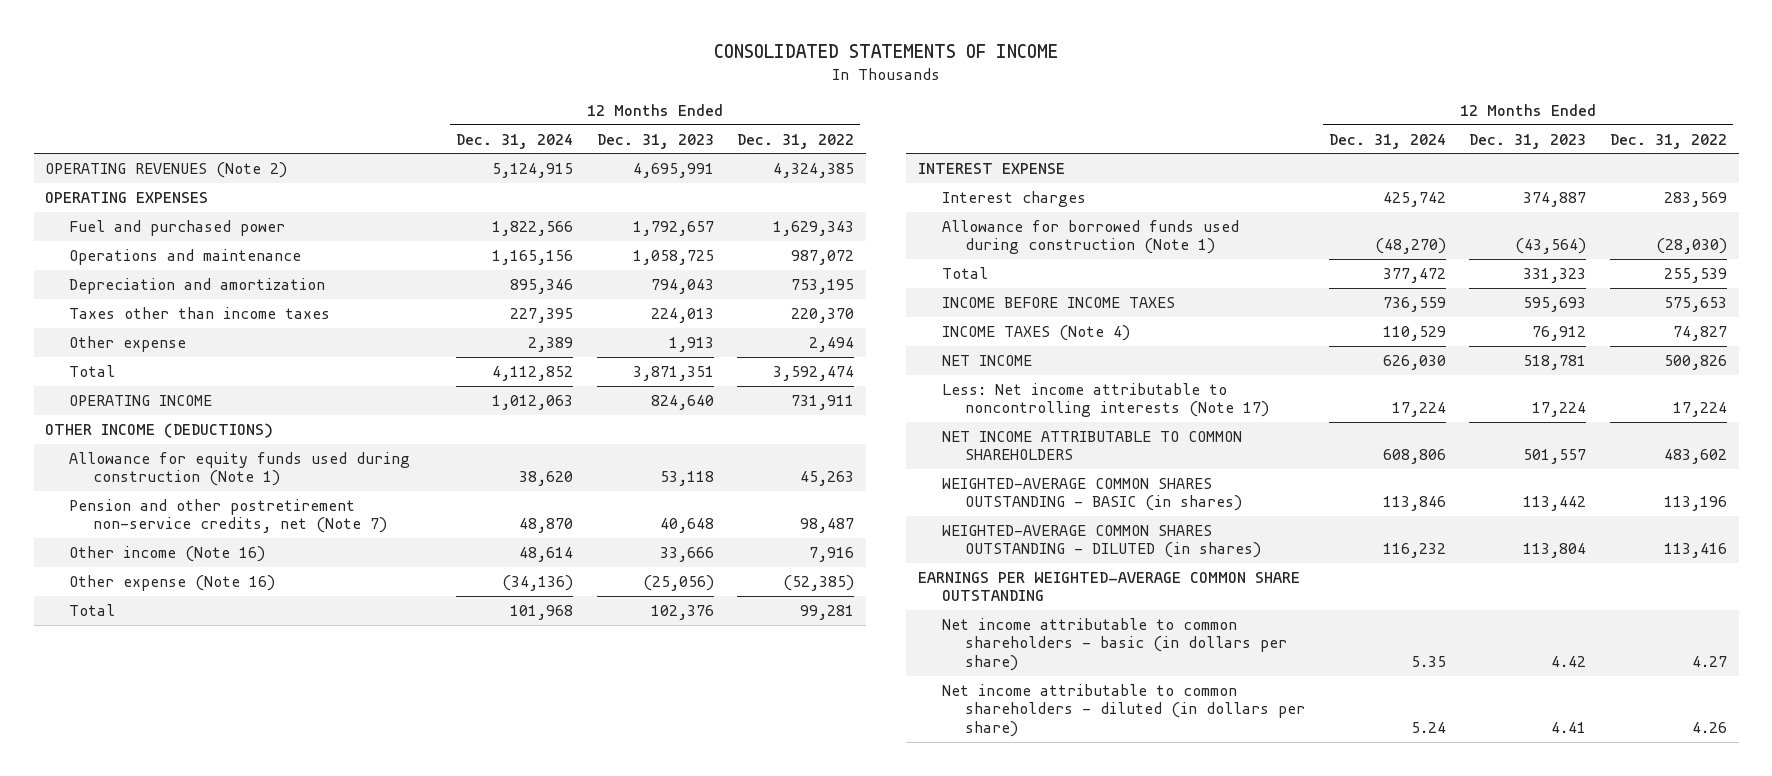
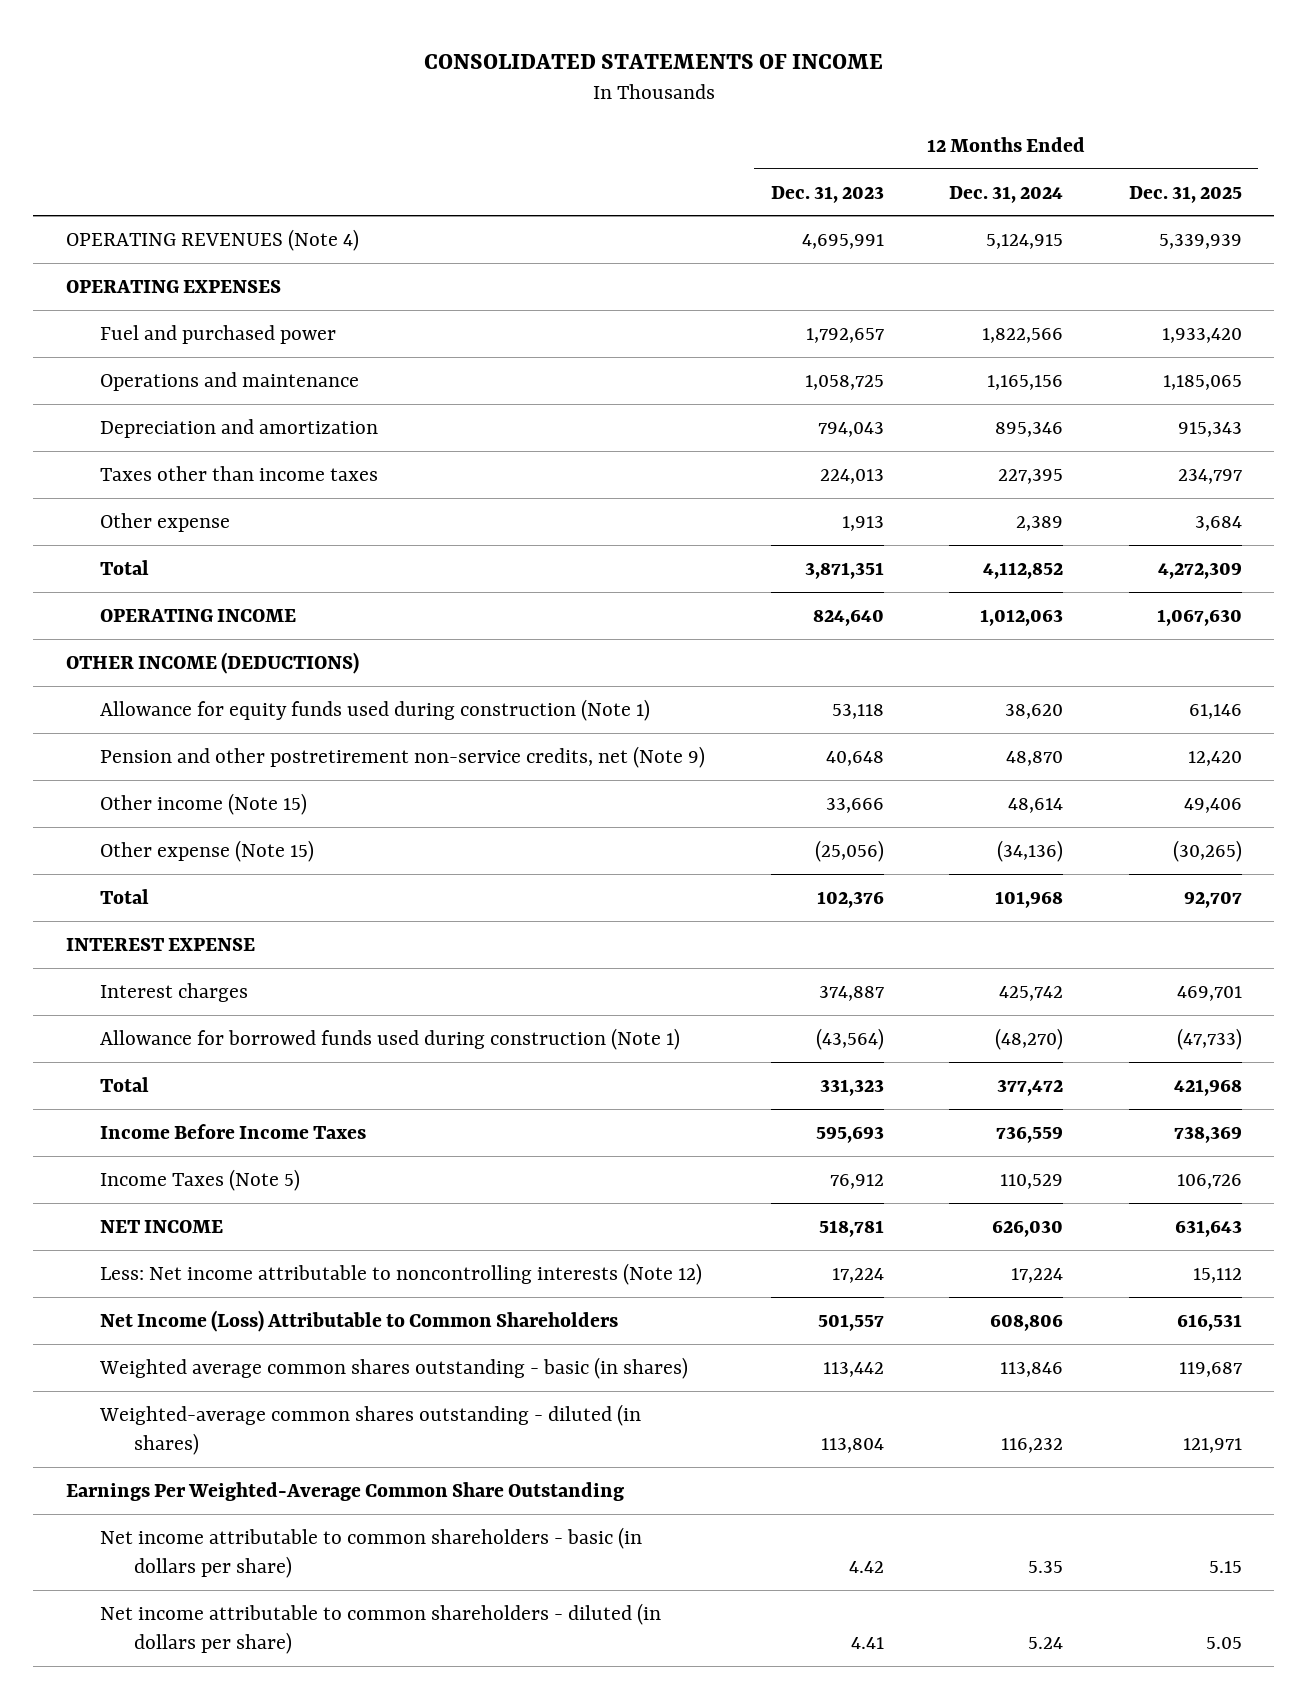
[737,133,855,149] Dec. 31, 2022 -> none
none -> [1128,185,1242,203] Dec. 31, 2025
[45,161,288,178] OPERATING REVENUES (Note 2) -> [65,228,359,251] OPERATING REVENUES (Note 4)
[68,498,387,534] Pension and other postretirement non-service credits, net (Note 7) -> [100,745,706,768] Pension and other postretirement non-service credits, net (Note 9)
[68,545,265,562] Other income (Note 16) -> [100,792,308,815] Other income (Note 15)
[68,574,275,591] Other expense (Note 16) -> [100,839,315,862] Other expense (Note 15)
[941,296,1175,308] INCOME BEFORE INCOME TAXES -> [100,1123,367,1139] Income Before Income Taxes
[941,324,1130,341] INCOME TAXES (Note 4) -> [100,1168,301,1191] Income Taxes (Note 5)
[941,382,1270,418] Less: Net income attributable to noncontrolling interests (Note 17) -> [100,1262,703,1285] Less: Net income attributable to noncontrolling interests (Note 12)
[941,430,1242,461] NET INCOME ATTRIBUTABLE TO COMMON SHAREHOLDERS -> [100,1309,619,1332] Net Income (Loss) Attributable to Common Shareholders
[941,477,1243,512] WEIGHTED-AVERAGE COMMON SHARES OUTSTANDING - BASIC (in shares) -> [99,1356,689,1379] Weighted average common shares outstanding - basic (in shares)
[941,524,1262,559] WEIGHTED-AVERAGE COMMON SHARES OUTSTANDING - DILUTED (in shares) -> [99,1403,642,1455] Weighted-average common shares outstanding - diluted (in shares)
[917,571,1300,602] EARNINGS PER WEIGHTED-AVERAGE COMMON SHARE OUTSTANDING -> [65,1481,624,1501] Earnings Per Weighted-Average Common Share Outstanding

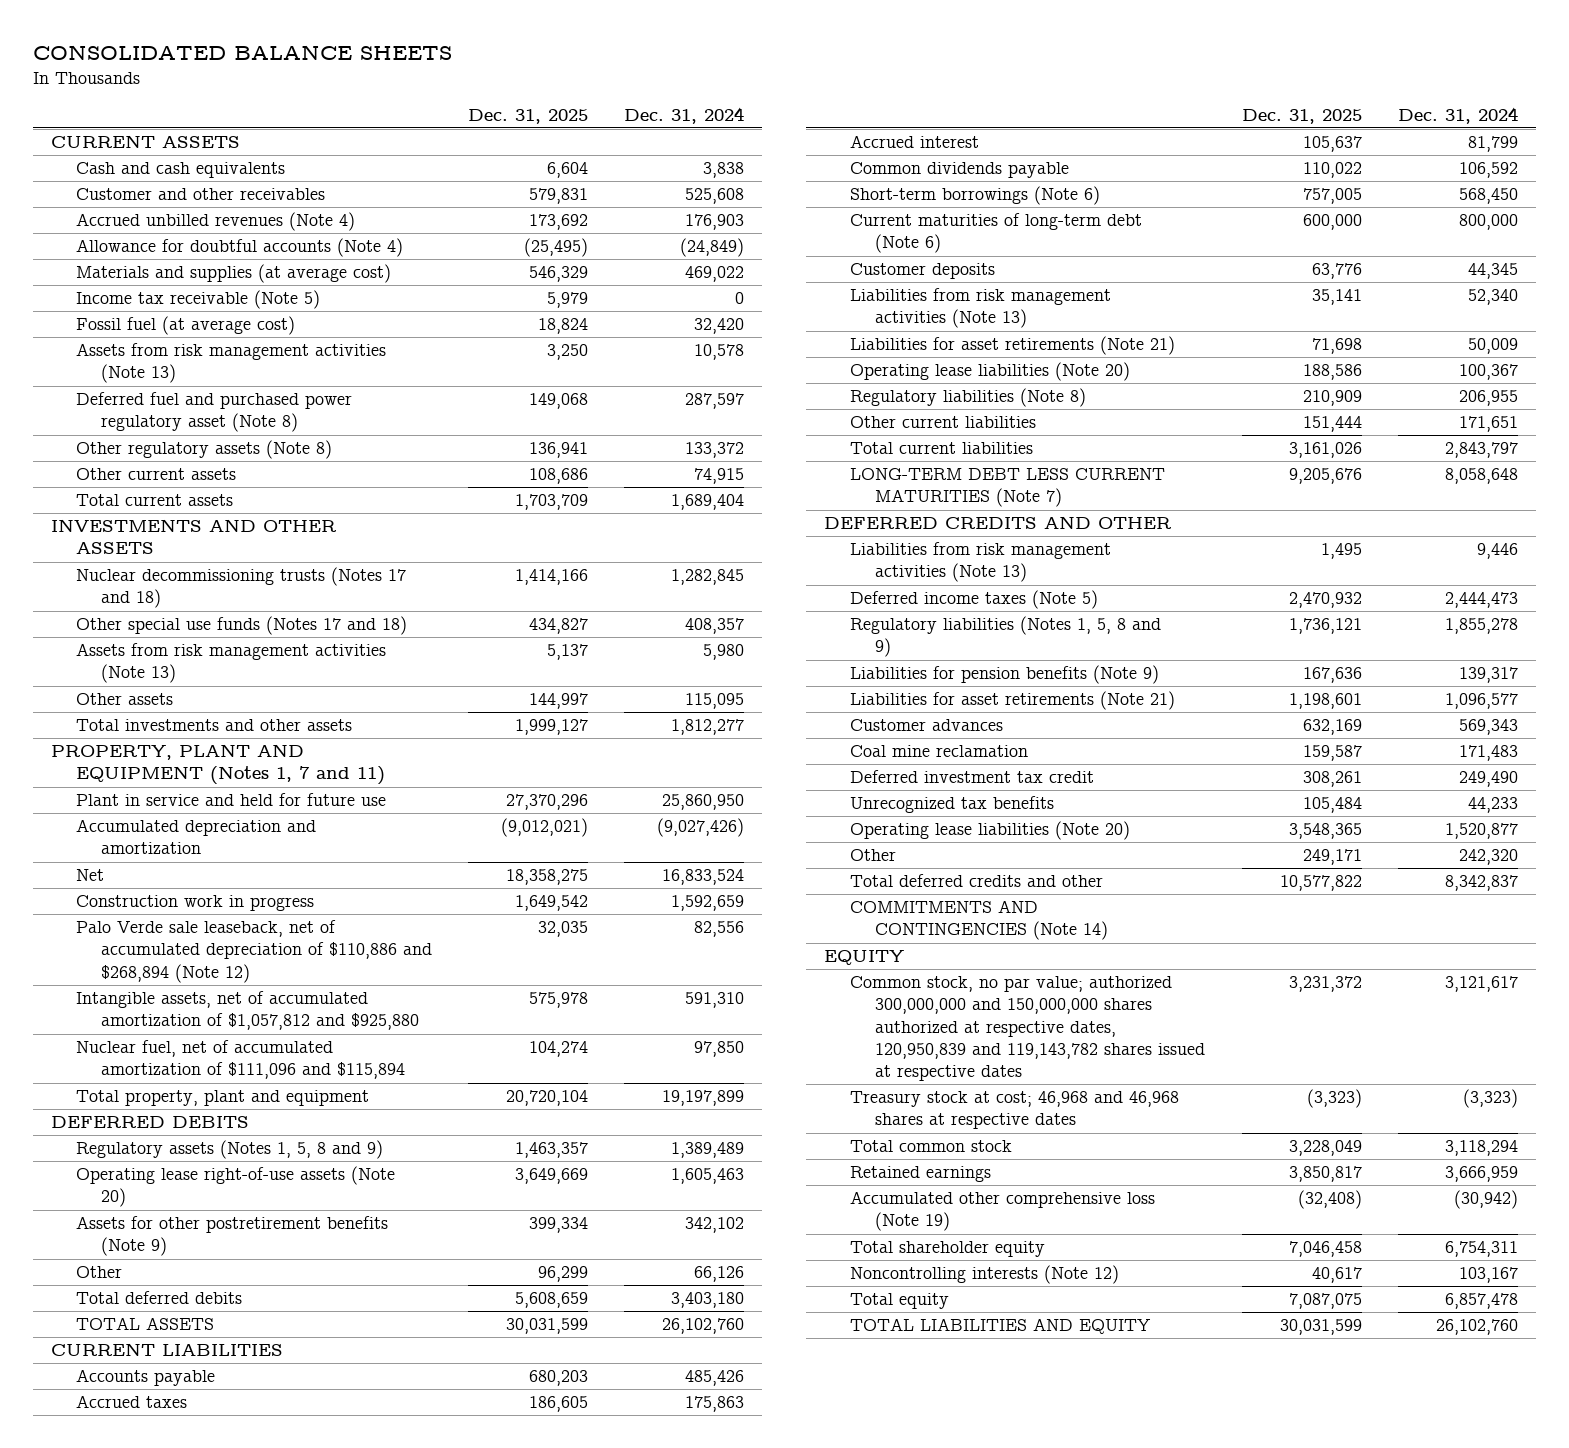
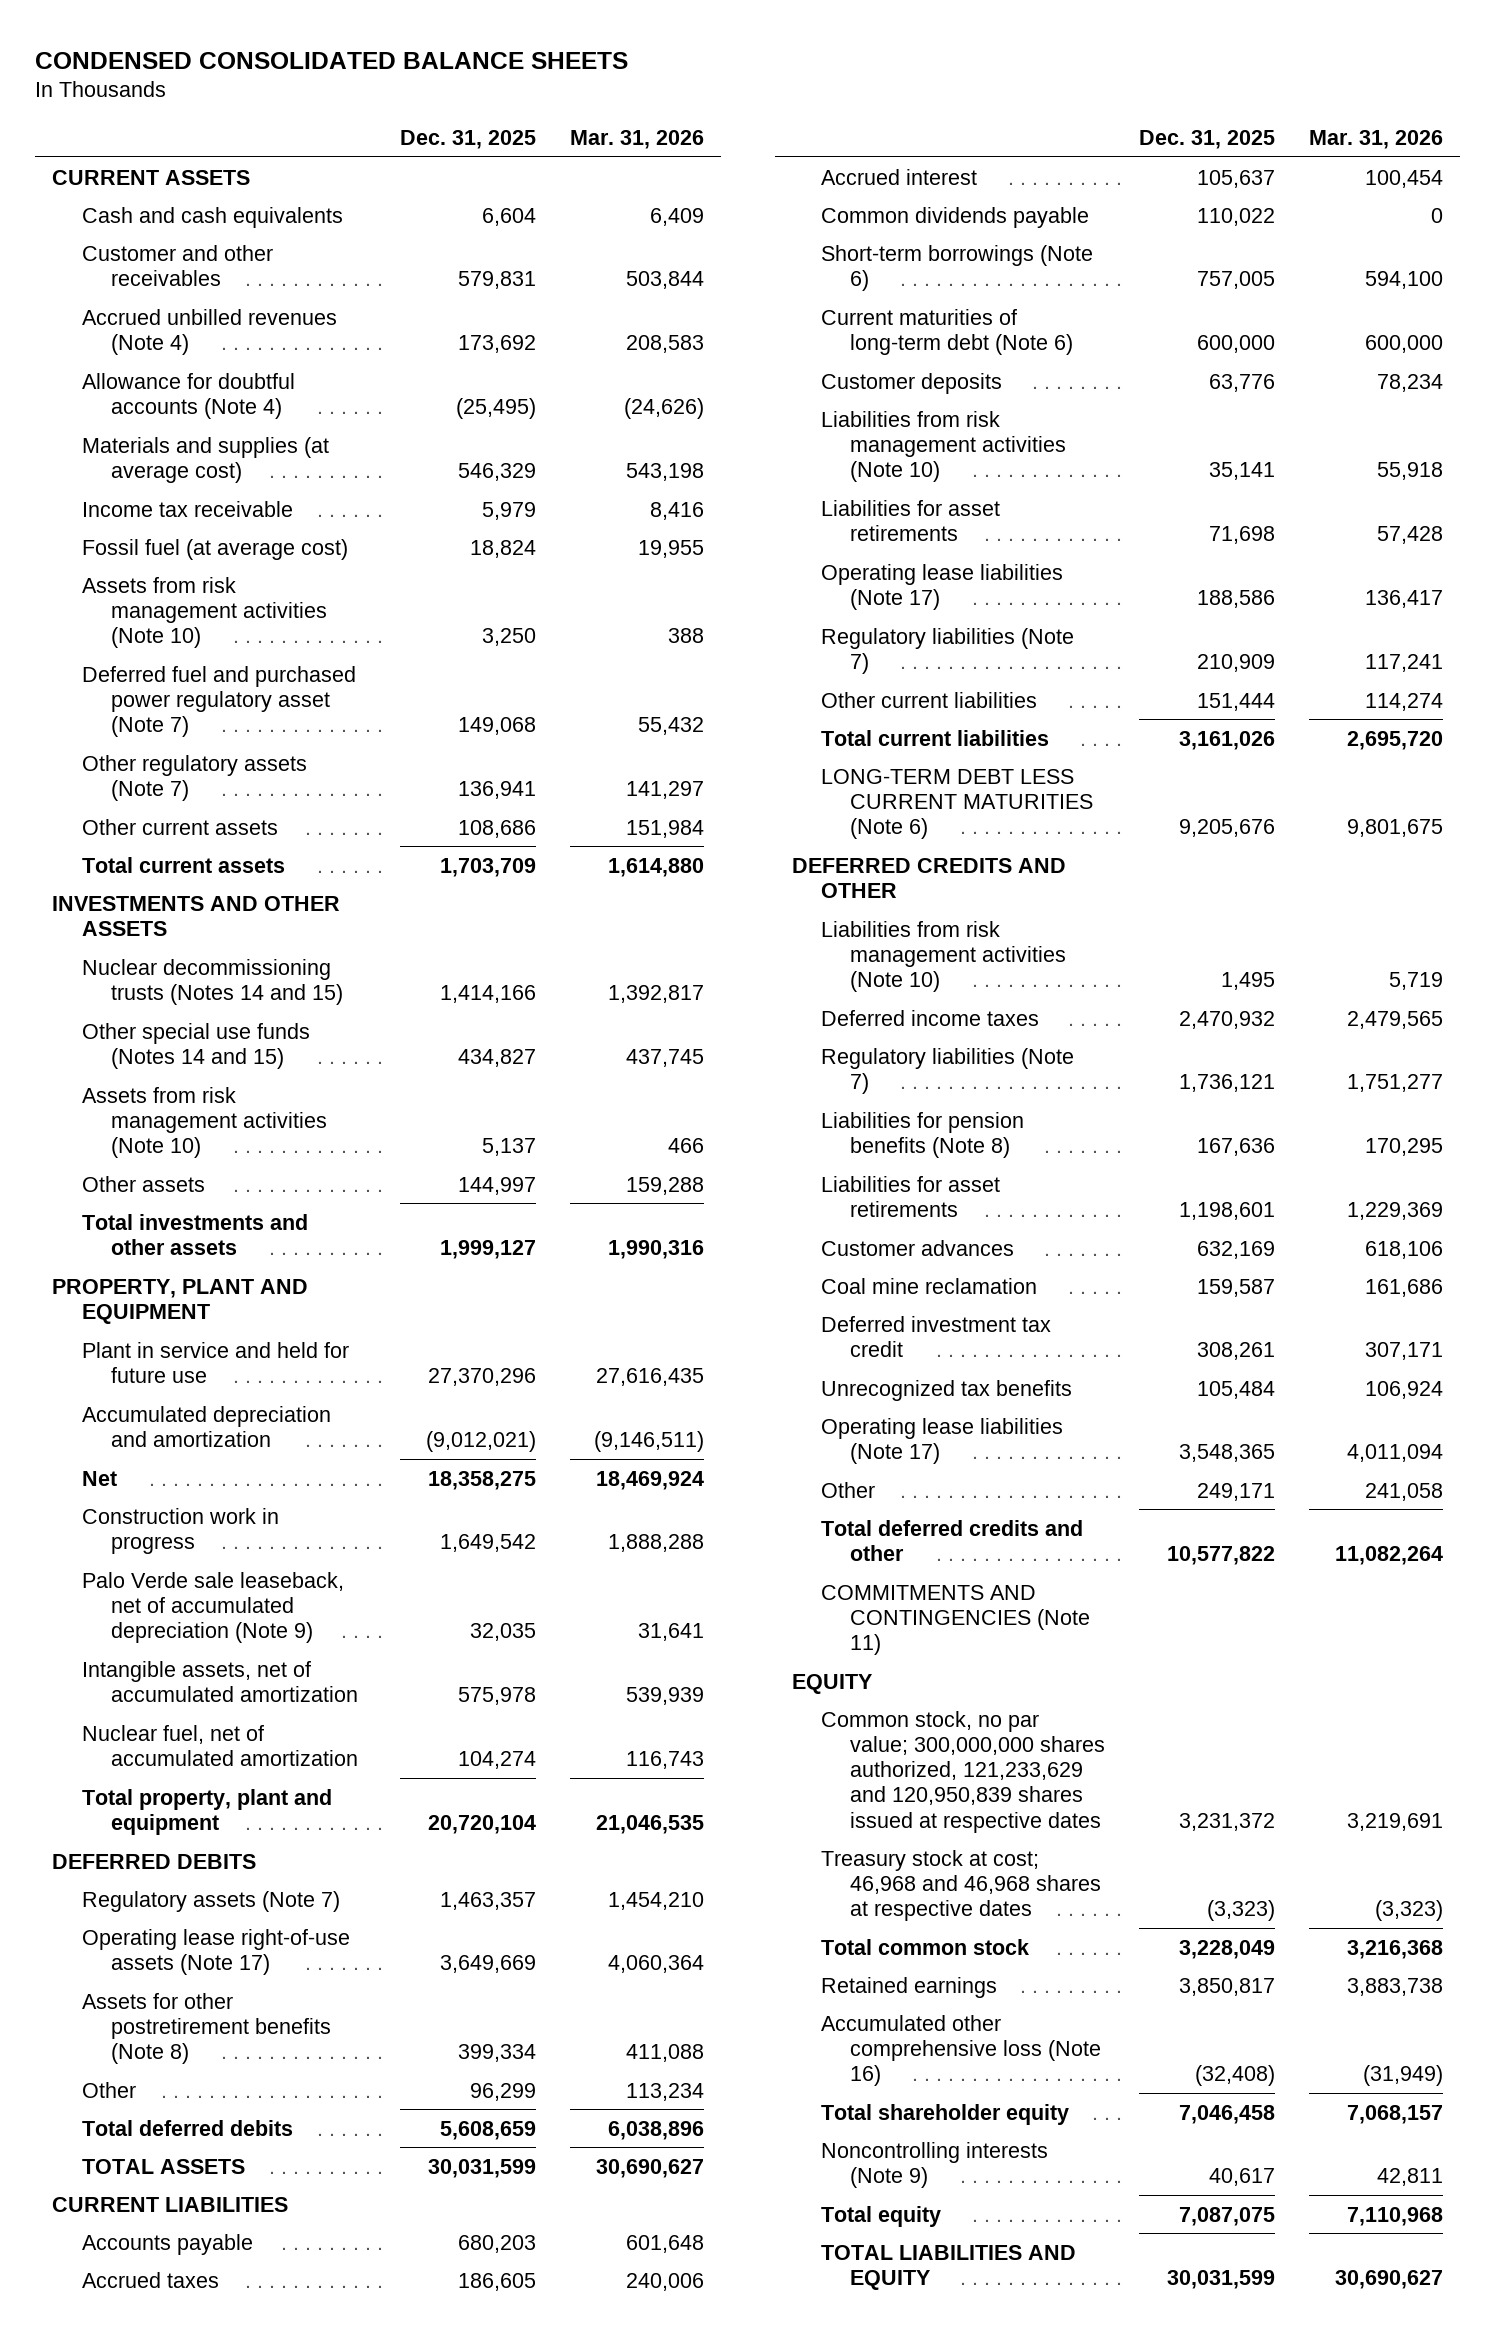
[32,45,452,61] CONSOLIDATED BALANCE SHEETS -> [35,51,629,69] CONDENSED CONSOLIDATED BALANCE SHEETS
[624,106,745,124] Dec. 31, 2024 -> none
none -> [570,130,705,150] Mar. 31, 2026
[76,290,321,310] Income tax receivable (Note 5) -> [81,500,293,517] Income tax receivable
[76,343,387,384] Assets from risk management activities (Note 13) -> [81,576,327,649] Assets from risk management activities (Note 10)
[76,392,353,433] Deferred fuel and purchased power regulatory asset (Note 8) -> [81,665,356,738] Deferred fuel and purchased power regulatory asset (Note 7)
[76,440,333,460] Other regulatory assets (Note 8) -> [81,754,307,801] Other regulatory assets (Note 7)
[76,567,407,609] Nuclear decommissioning trusts (Notes 17 and 18) -> [81,958,343,1005] Nuclear decommissioning trusts (Notes 14 and 15)
[76,616,408,636] Other special use funds (Notes 17 and 18) -> [81,1022,310,1069] Other special use funds (Notes 14 and 15)
[76,643,387,684] Assets from risk management activities (Note 13) -> [81,1086,327,1159] Assets from risk management activities (Note 10)
[50,744,386,786] PROPERTY, PLANT AND EQUIPMENT (Notes 1, 7 and 11) -> [52,1278,309,1324] PROPERTY, PLANT AND EQUIPMENT
[76,920,433,983] Palo Verde sale leaseback, net of accumulated depreciation of $110,886 and $268,894 (Note 12) -> [81,1571,344,1644] Palo Verde sale leaseback, net of accumulated depreciation (Note 9)
[76,991,420,1031] Intangible assets, net of accumulated amortization of $1,057,812 and $925,880 -> [81,1660,358,1702] Intangible assets, net of accumulated amortization
[76,1040,406,1080] Nuclear fuel, net of accumulated amortization of $111,096 and $115,894 -> [81,1724,358,1766] Nuclear fuel, net of accumulated amortization
[76,1140,384,1160] Regulatory assets (Notes 1, 5, 8 and 9) -> [81,1890,340,1912] Regulatory assets (Note 7)
[76,1166,396,1208] Operating lease right-of-use assets (Note 20) -> [81,1928,350,1975] Operating lease right-of-use assets (Note 17)
[76,1216,389,1257] Assets for other postretirement benefits (Note 9) -> [81,1992,331,2065] Assets for other postretirement benefits (Note 8)
[849,288,1111,329] Liabilities from risk management activities (Note 13) -> [820,410,1067,483] Liabilities from risk management activities (Note 10)
[849,336,1175,356] Liabilities for asset retirements (Note 21) -> [820,499,1000,541] Liabilities for asset retirements
[849,362,1130,382] Operating lease liabilities (Note 20) -> [820,563,1063,610] Operating lease liabilities (Note 17)
[849,388,1086,408] Regulatory liabilities (Note 8) -> [820,627,1074,674] Regulatory liabilities (Note 7)
[849,468,1165,508] LONG-TERM DEBT LESS CURRENT MATURITIES (Note 7) -> [820,768,1094,840] LONG-TERM DEBT LESS CURRENT MATURITIES (Note 6)
[849,542,1111,583] Liabilities from risk management activities (Note 13) -> [820,920,1067,993] Liabilities from risk management activities (Note 10)
[849,590,1098,610] Deferred income taxes (Note 5) -> [820,1009,1039,1026] Deferred income taxes
[849,616,1161,658] Regulatory liabilities (Notes 1, 5, 8 and 9) -> [820,1047,1074,1094] Regulatory liabilities (Note 7)
[849,665,1159,685] Liabilities for pension benefits (Note 9) -> [820,1111,1024,1158] Liabilities for pension benefits (Note 8)
[849,691,1175,711] Liabilities for asset retirements (Note 21) -> [820,1175,1000,1217] Liabilities for asset retirements
[849,821,1130,841] Operating lease liabilities (Note 20) -> [820,1417,1063,1464] Operating lease liabilities (Note 17)
[849,900,1109,941] COMMITMENTS AND CONTINGENCIES (Note 14) -> [820,1584,1091,1656] COMMITMENTS AND CONTINGENCIES (Note 11)
[849,976,1206,1081] Common stock, no par value; authorized 300,000,000 and 150,000,000 shares authorized at respective dates, 120,950,839 and 119,143,782 shares issued at respective dates -> [820,1710,1106,1833] Common stock, no par value; 300,000,000 shares authorized, 121,233,629 and 120,950,839 shares issued at respective dates
[849,1191,1155,1232] Accumulated other comprehensive loss (Note 19) -> [820,2014,1102,2087] Accumulated other comprehensive loss (Note 16)
[849,1265,1119,1285] Noncontrolling interests (Note 12) -> [820,2141,1048,2188] Noncontrolling interests (Note 9)

